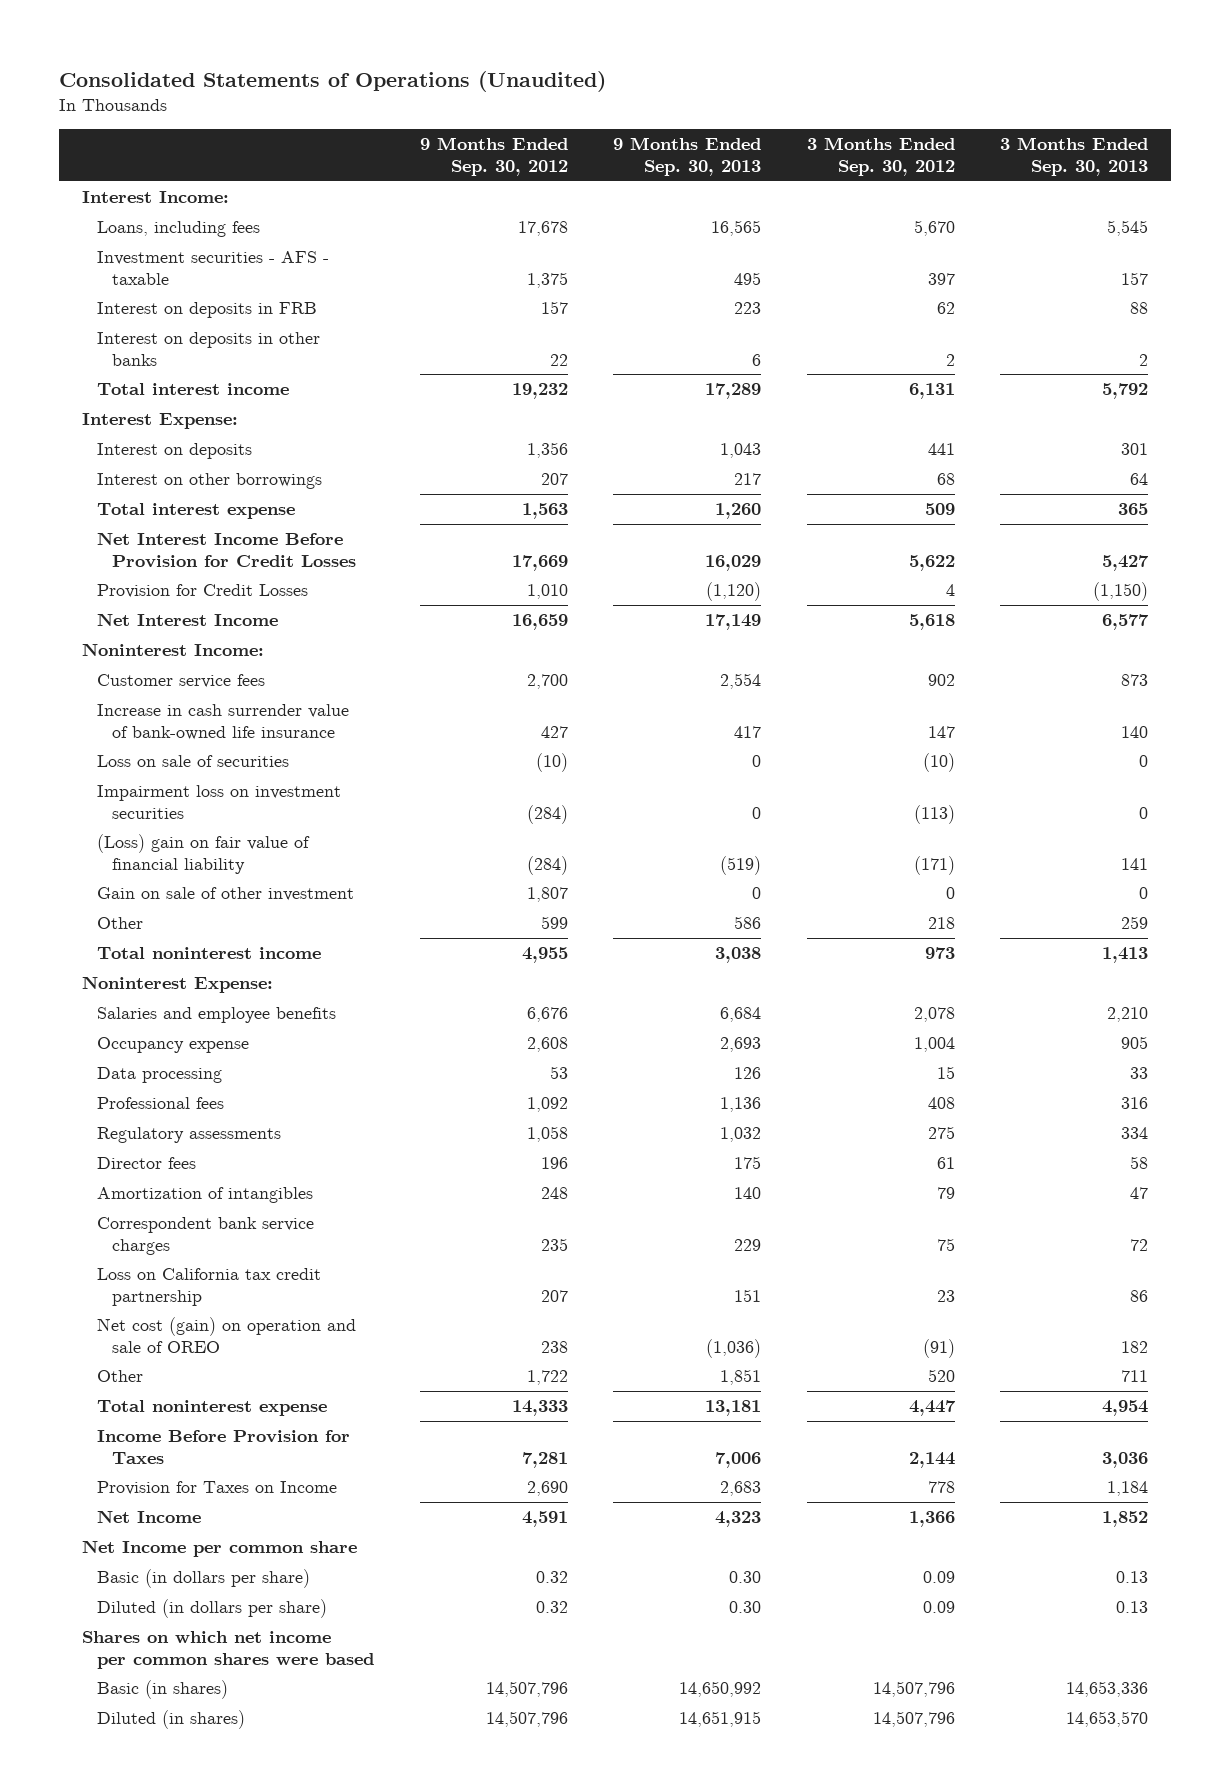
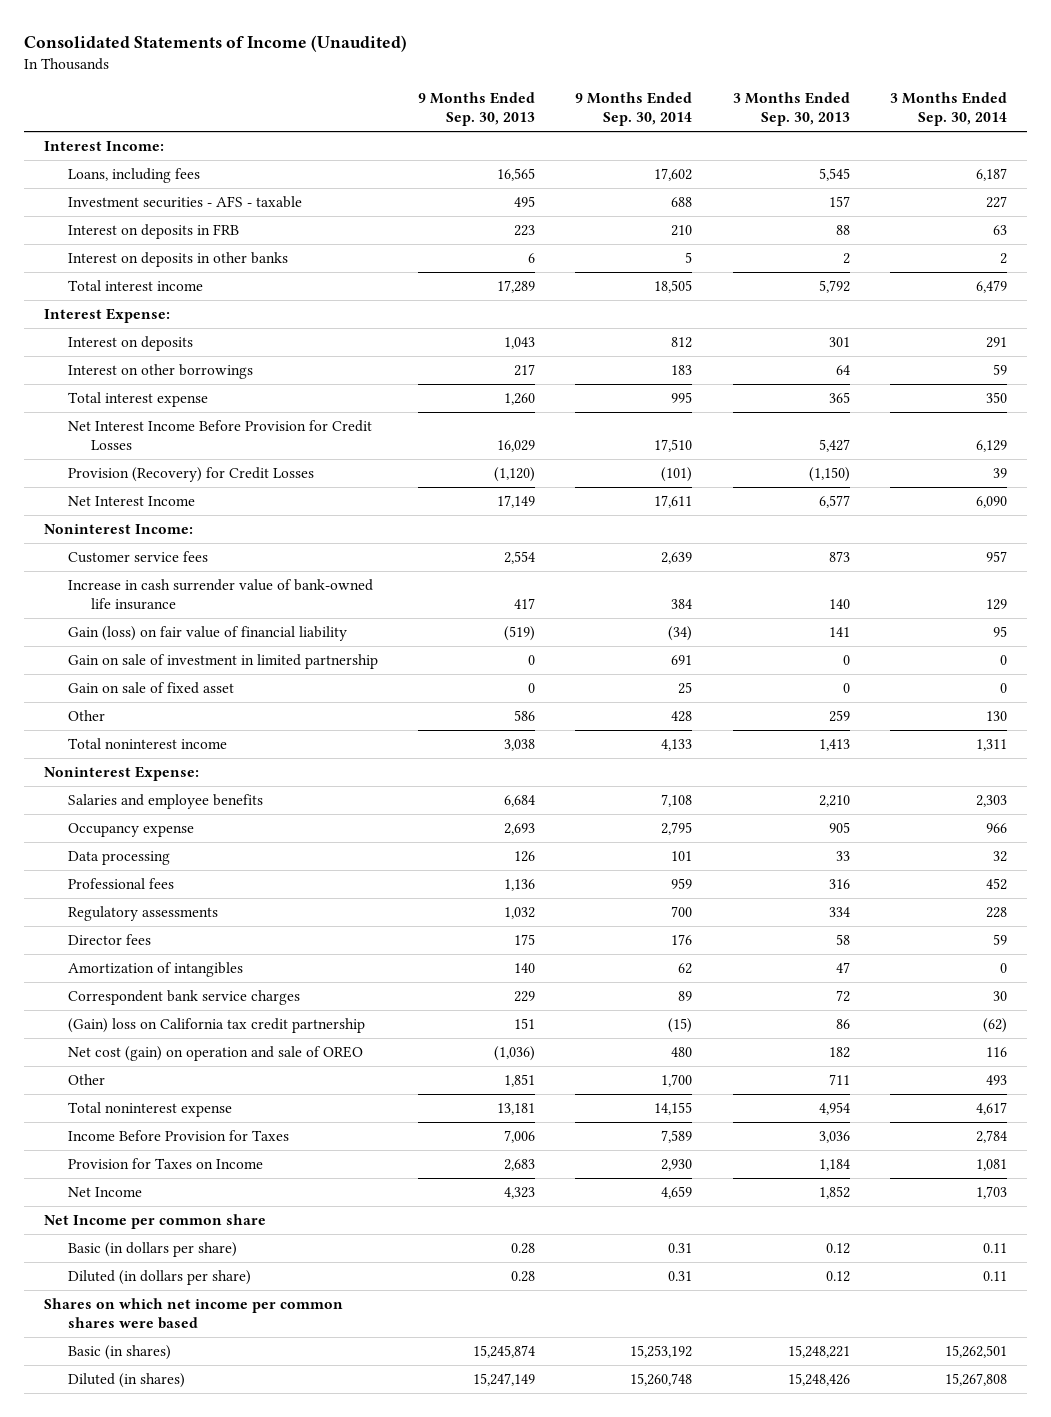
[59,71,607,93] Consolidated Statements of Operations (Unaudited) -> [24,35,408,53] Consolidated Statements of Income (Unaudited)
[419,137,568,176] 9 Months Ended Sep. 30, 2012 -> none
[806,137,955,176] 3 Months Ended Sep. 30, 2012 -> none
none -> [575,92,693,127] 9 Months Ended Sep. 30, 2014
none -> [889,92,1007,127] 3 Months Ended Sep. 30, 2014
[97,583,309,598] Provision for Credit Losses -> [67,467,314,483] Provision (Recovery) for Credit Losses
[97,754,290,767] Loss on sale of securities -> none
[97,784,342,819] Impairment loss on investment securities -> none
[97,833,311,874] (Loss) gain on fair value of financial liability -> [67,626,347,642] Gain (loss) on fair value of financial liability
[97,886,355,901] Gain on sale of other investment -> [67,654,378,670] Gain on sale of investment in limited partnership
none -> [67,682,234,695] Gain on sale of fixed asset
[97,1267,322,1306] Loss on California tax credit partnership -> [67,1018,365,1034] (Gain) loss on California tax credit partnership
[729,1570,762,1583] 0.30 -> [511,1243,536,1255] 0.28
[1116,1570,1149,1583] 0.13 -> [825,1243,850,1255] 0.12
[729,1600,762,1613] 0.30 -> [511,1271,536,1283] 0.28
[1116,1600,1149,1613] 0.13 -> [825,1271,850,1283] 0.12
[679,1680,762,1697] 14,650,992 -> [473,1345,536,1359] 15,245,874
[1066,1680,1149,1697] 14,653,336 -> [787,1345,850,1359] 15,248,221
[679,1710,762,1727] 14,651,915 -> [473,1373,536,1387] 15,247,149
[1066,1710,1149,1727] 14,653,570 -> [787,1373,850,1387] 15,248,426

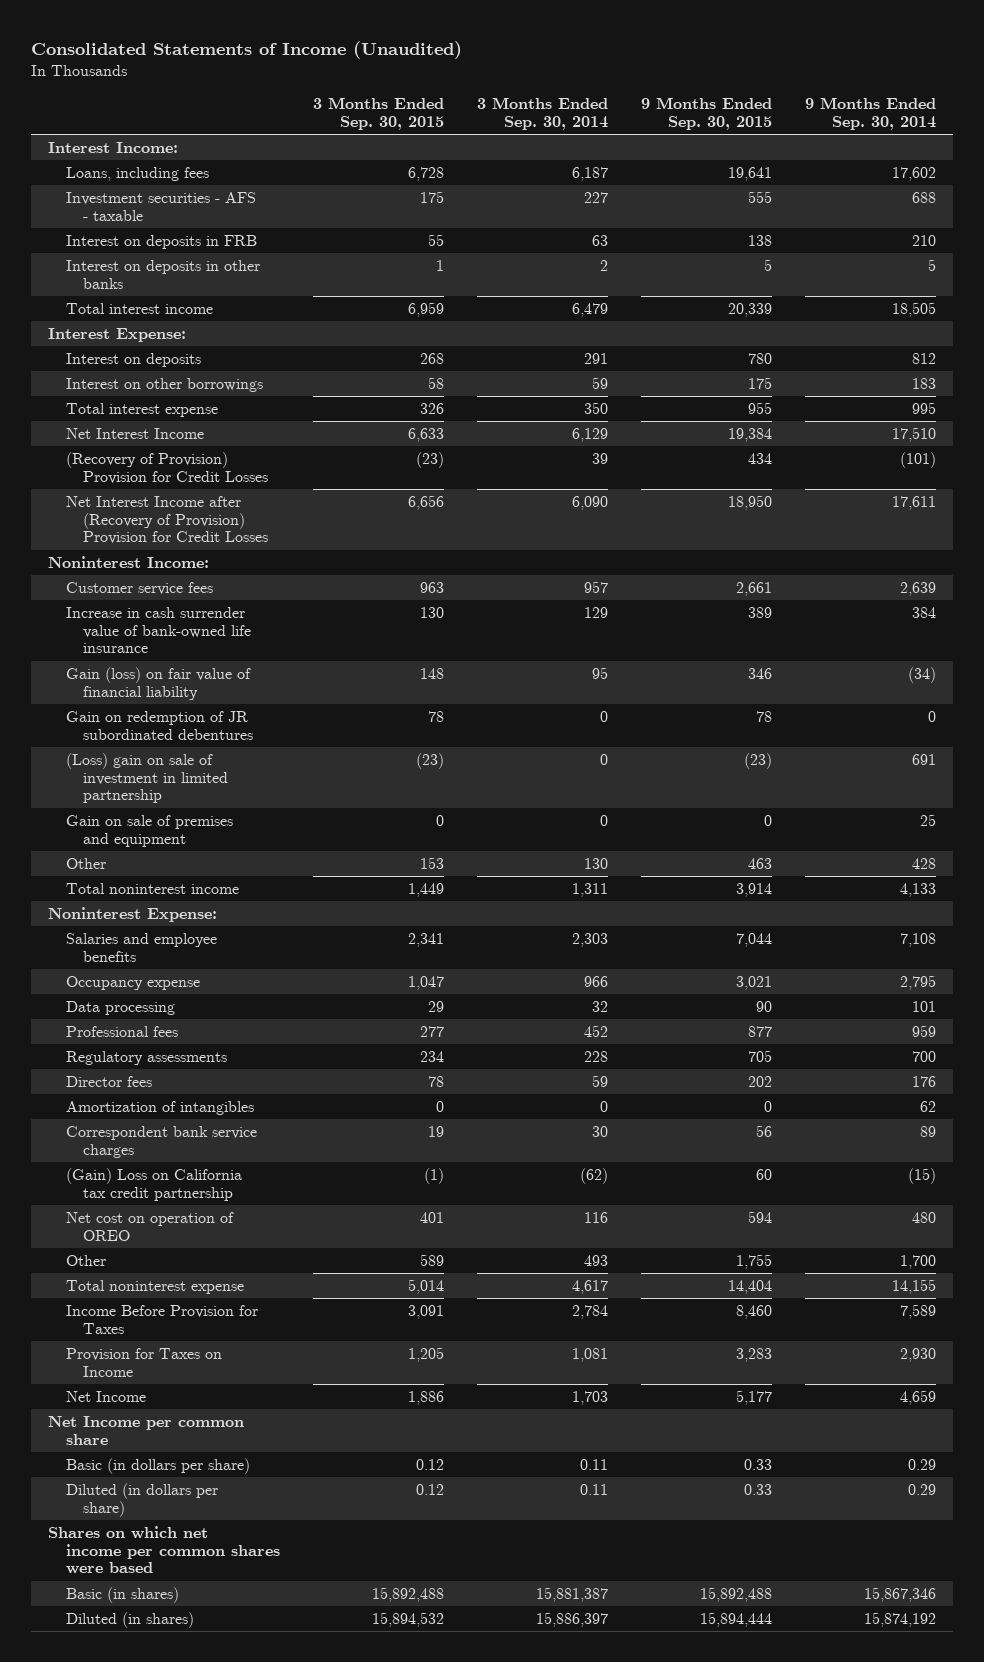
[418,92,536,127] 9 Months Ended Sep. 30, 2013 -> none
[732,92,850,127] 3 Months Ended Sep. 30, 2013 -> none
none -> [312,97,444,131] 3 Months Ended Sep. 30, 2015
none -> [641,97,773,131] 9 Months Ended Sep. 30, 2015
[67,420,372,450] Net Interest Income Before Provision for Credit Losses -> [65,427,204,439] Net Interest Income
[67,467,314,483] Provision (Recovery) for Credit Losses -> [65,451,269,484] (Recovery of Provision) Provision for Credit Losses
[67,496,195,507] Net Interest Income -> [65,495,269,545] Net Interest Income after (Recovery of Provision) Provision for Credit Losses
[67,682,234,695] Gain on sale of fixed asset -> none
none -> [65,710,254,740] Gain on redemption of JR subordinated debentures
[67,654,378,670] Gain on sale of investment in limited partnership -> [65,752,229,804] (Loss) gain on sale of investment in limited partnership
none -> [65,814,233,847] Gain on sale of premises and equipment
[67,1018,365,1034] (Gain) loss on California tax credit partnership -> [65,1167,242,1201] (Gain) Loss on California tax credit partnership
[67,1046,363,1062] Net cost (gain) on operation and sale of OREO -> [65,1211,234,1241] Net cost on operation of OREO
[668,1243,693,1254] 0.31 -> [908,1458,937,1470] 0.29
[668,1271,693,1282] 0.31 -> [908,1483,937,1495] 0.29
[630,1345,693,1359] 15,253,192 -> [864,1586,937,1602] 15,867,346
[944,1345,1007,1359] 15,262,501 -> [535,1586,608,1602] 15,881,387
[630,1373,693,1387] 15,260,748 -> [864,1611,937,1627] 15,874,192
[944,1373,1007,1387] 15,267,808 -> [535,1611,608,1627] 15,886,397

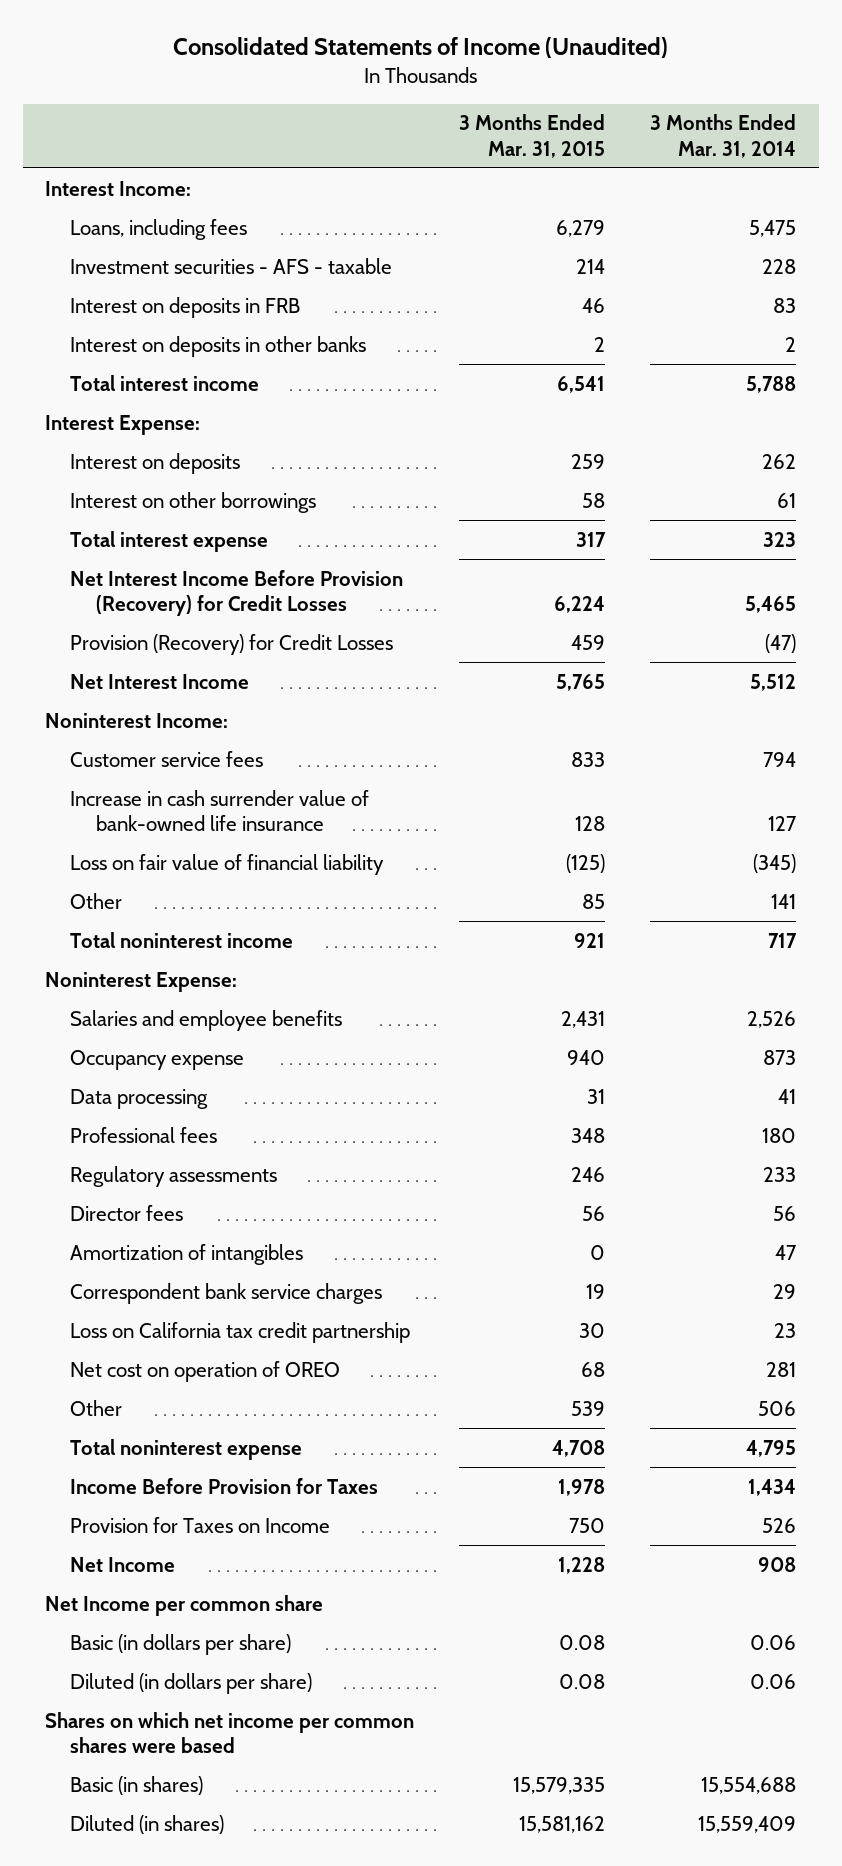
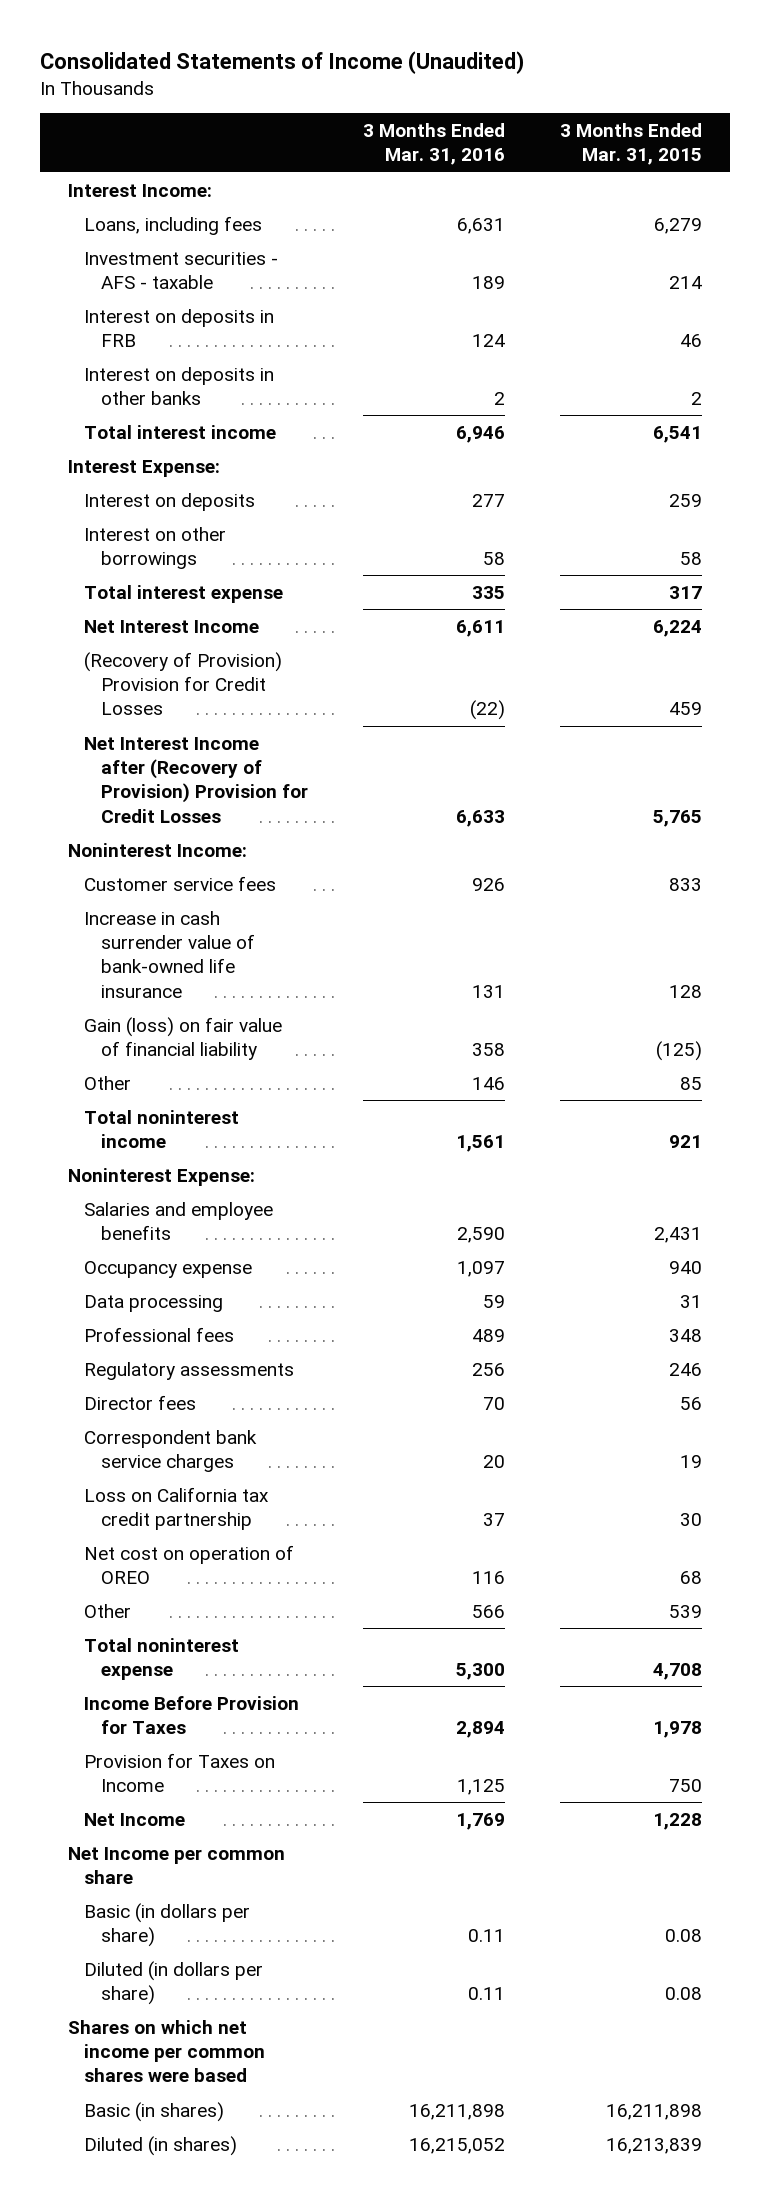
[650,114,797,158] 3 Months Ended Mar. 31, 2014 -> none
none -> [362,123,505,166] 3 Months Ended Mar. 31, 2016
[70,569,404,616] Net Interest Income Before Provision (Recovery) for Credit Losses -> [84,619,260,633] Net Interest Income
[70,633,394,655] Provision (Recovery) for Credit Losses -> [84,651,283,716] (Recovery of Provision) Provision for Credit Losses
[70,673,250,689] Net Interest Income -> [84,736,308,823] Net Interest Income after (Recovery of Provision) Provision for Credit Losses
[70,853,385,875] Loss on fair value of financial liability -> [84,1016,283,1060] Gain (loss) on fair value of financial liability
[70,1243,304,1265] Amortization of intangibles -> none
[513,1776,606,1794] 15,579,335 -> [606,2103,703,2120] 16,211,898
[519,1815,606,1833] 15,581,162 -> [606,2137,703,2154] 16,213,839

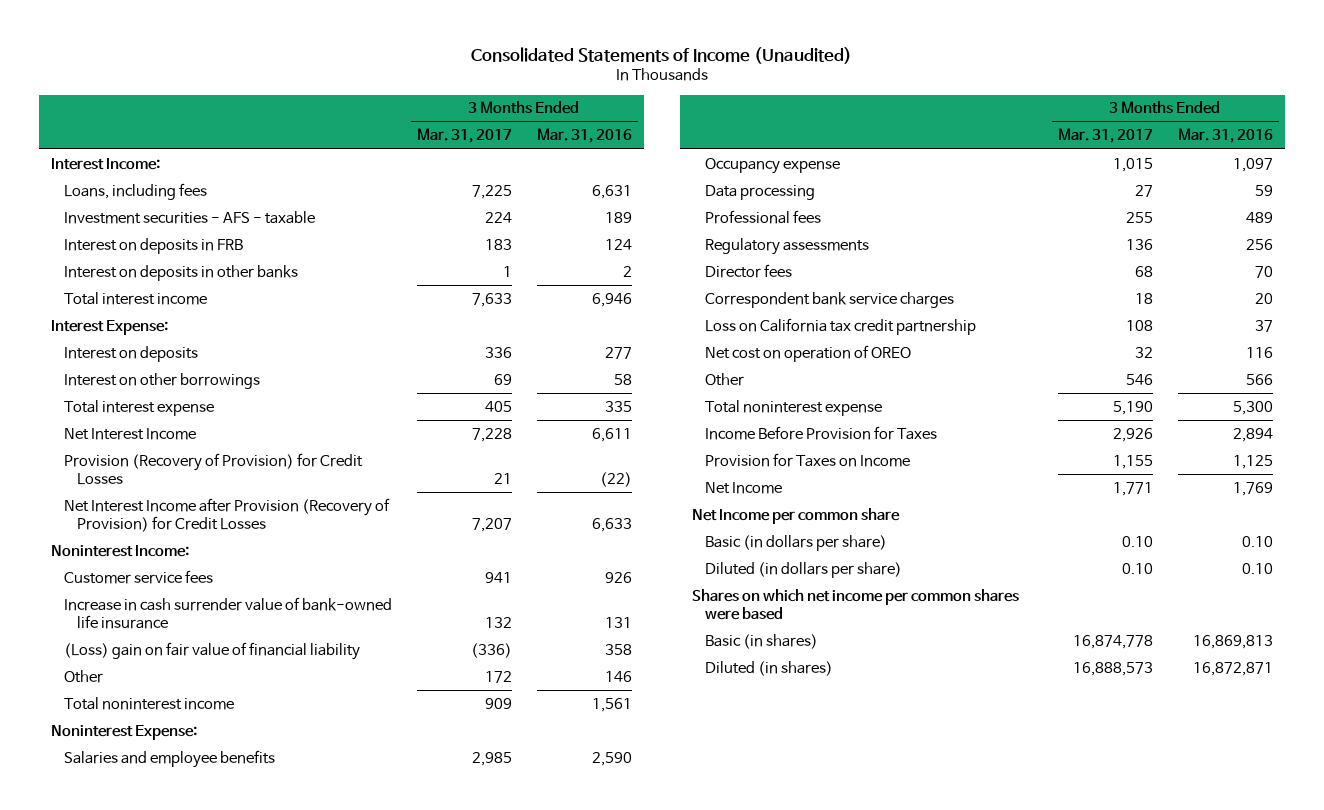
[560,123,703,166] 3 Months Ended Mar. 31, 2015 -> none
none -> [416,128,512,144] Mar. 31, 2017
[84,651,283,716] (Recovery of Provision) Provision for Credit Losses -> [63,452,363,485] Provision (Recovery of Provision) for Credit Losses
[84,736,308,823] Net Interest Income after (Recovery of Provision) Provision for Credit Losses -> [63,497,390,532] Net Interest Income after Provision (Recovery of Provision) for Credit Losses
[84,1016,283,1060] Gain (loss) on fair value of financial liability -> [63,641,360,660] (Loss) gain on fair value of financial liability
[467,1928,505,1942] 0.11 -> [1241,535,1273,547] 0.10
[467,1986,505,2000] 0.11 -> [1241,562,1273,574] 0.10
[408,2103,505,2120] 16,211,898 -> [1192,634,1273,649] 16,869,813
[408,2137,505,2154] 16,215,052 -> [1192,661,1273,676] 16,872,871

